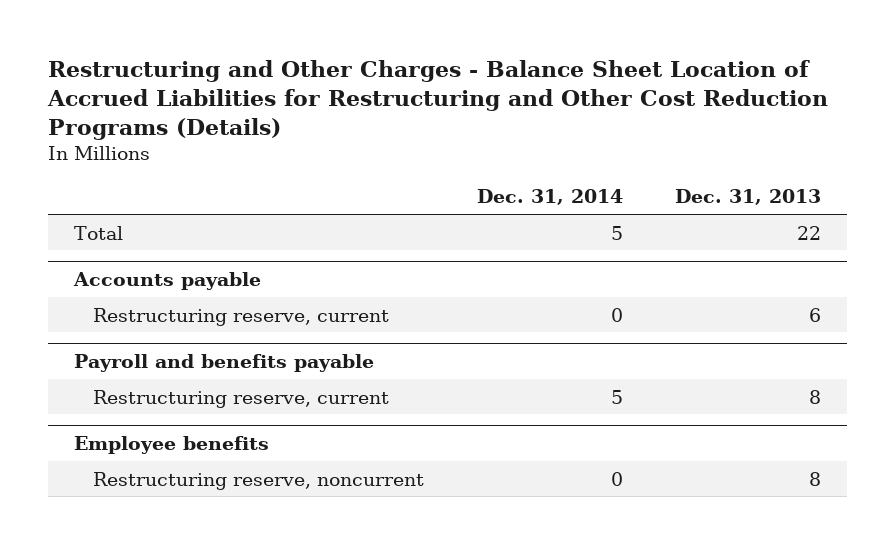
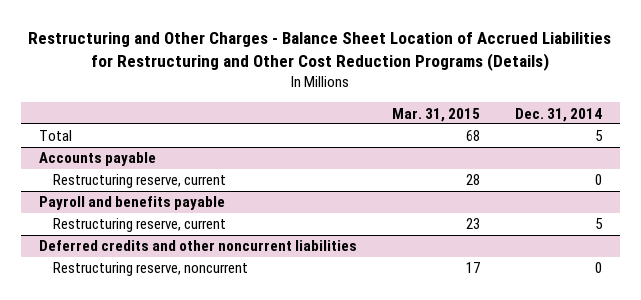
[675,189,822,206] Dec. 31, 2013 -> none
none -> [391,107,480,122] Mar. 31, 2015
[74,436,270,455] Employee benefits -> [38,240,357,252] Deferred credits and other noncurrent liabilities

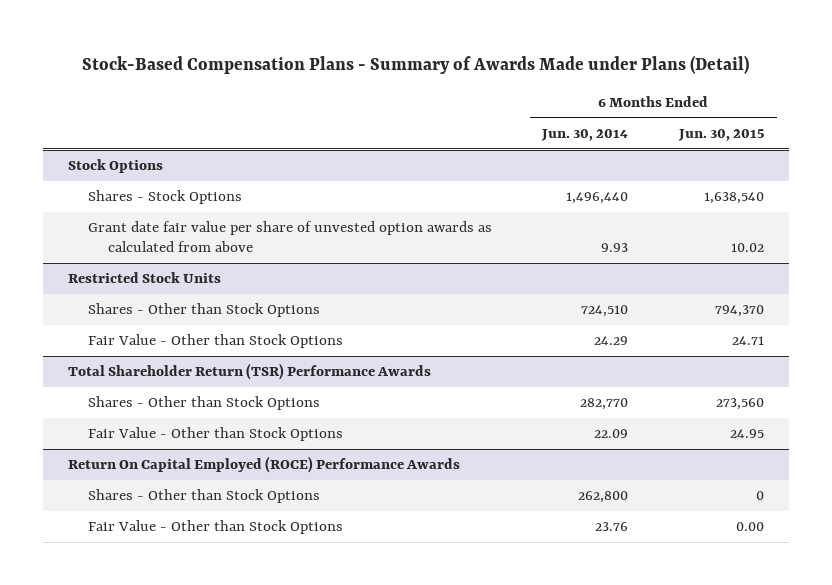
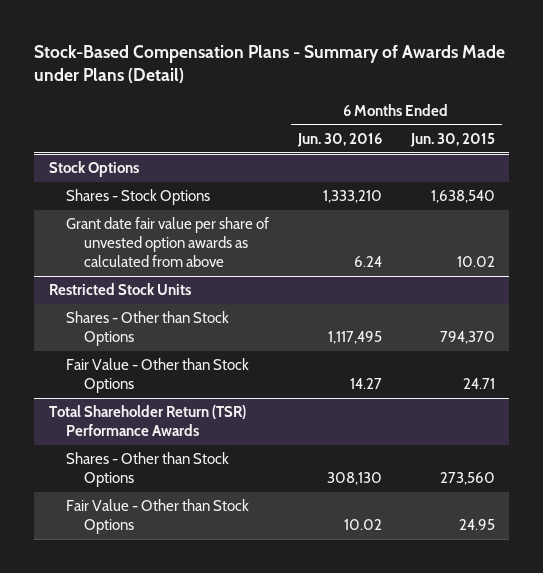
[541,128,629,141] Jun. 30, 2014 -> none
none -> [297,132,383,147] Jun. 30, 2016
[68,456,461,474] Return On Capital Employed (ROCE) Performance Awards -> none
[87,489,320,504] Shares - Other than Stock Options -> none
[87,520,343,535] Fair Value - Other than Stock Options -> none

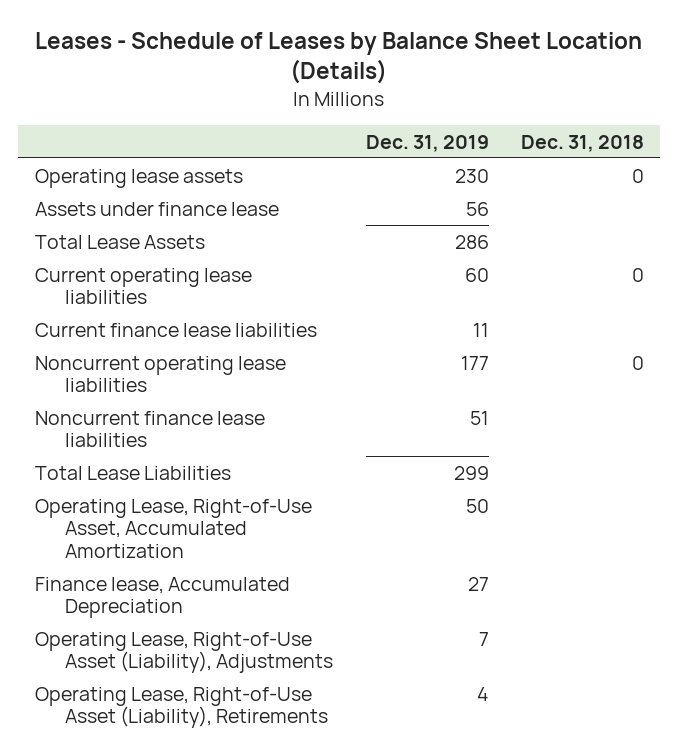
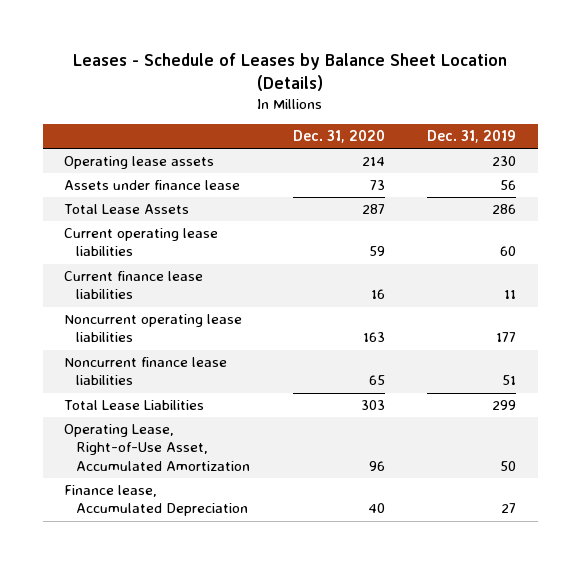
[520,134,644,152] Dec. 31, 2018 -> none
none -> [292,129,385,143] Dec. 31, 2020
[34,631,334,674] Operating Lease, Right-of-Use Asset (Liability), Adjustments -> none
[34,686,329,729] Operating Lease, Right-of-Use Asset (Liability), Retirements -> none

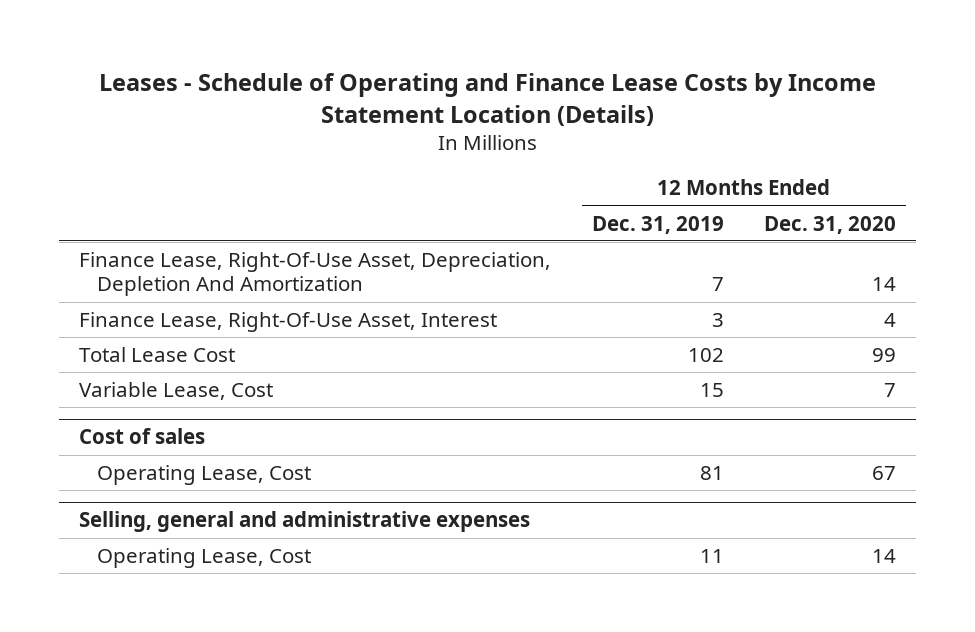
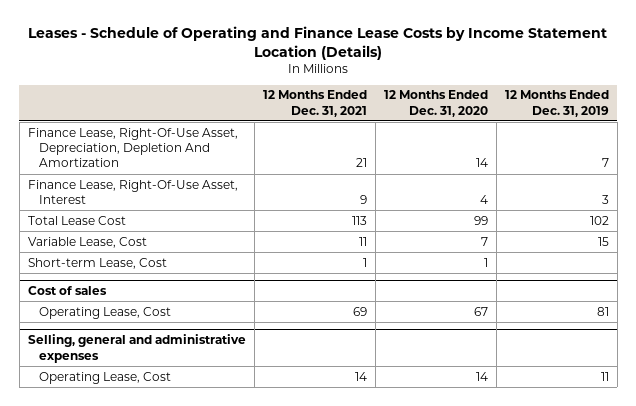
none -> [262,90,367,117] 12 Months Ended Dec. 31, 2021
none -> [27,257,167,269] Short-term Lease, Cost

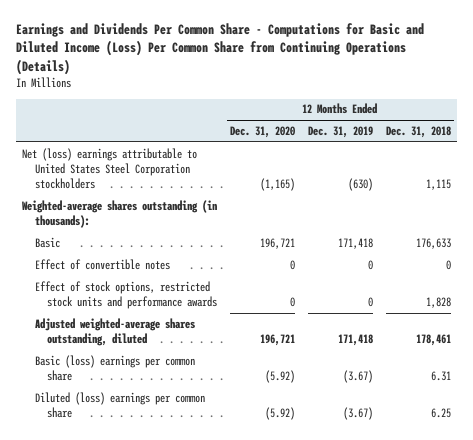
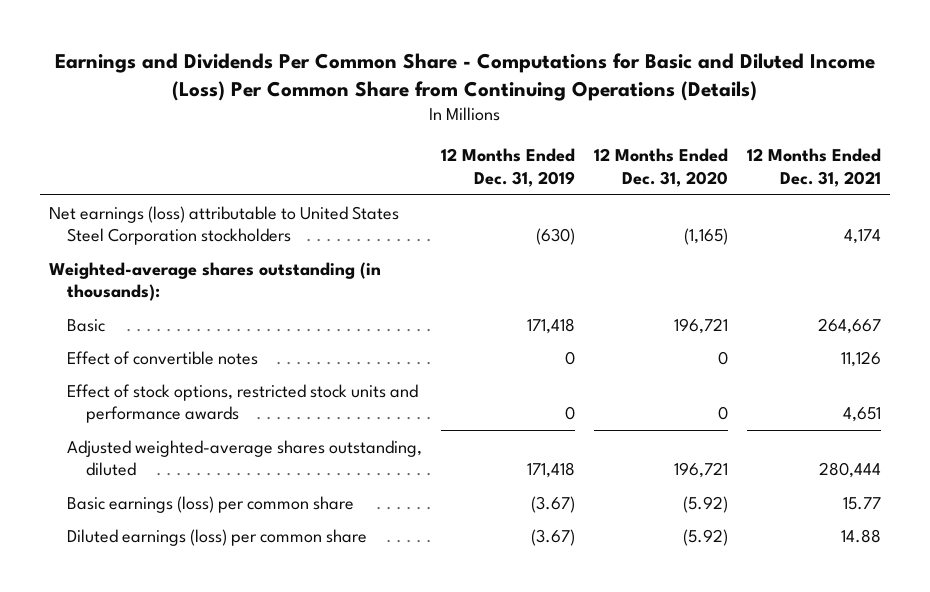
[385,126,451,139] Dec. 31, 2018 -> none
none -> [746,148,881,187] 12 Months Ended Dec. 31, 2021
[22,147,198,190] Net (loss) earnings attributable to United States Steel Corporation stockholders -> [48,205,399,246] Net earnings (loss) attributable to United States Steel Corporation stockholders
[34,354,195,382] Basic (loss) earnings per common share -> [67,495,355,513] Basic earnings (loss) per common share
[34,391,205,419] Diluted (loss) earnings per common share -> [67,528,368,546] Diluted earnings (loss) per common share

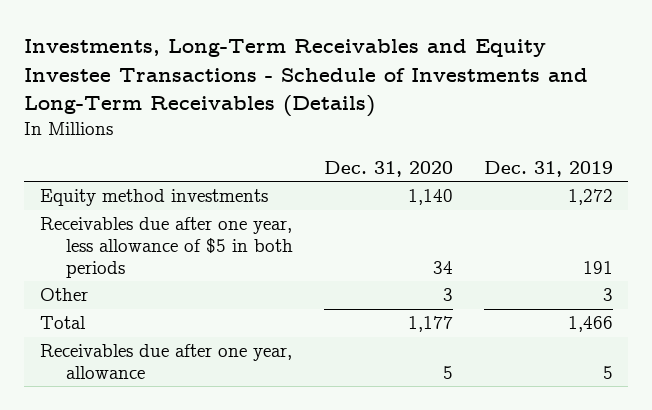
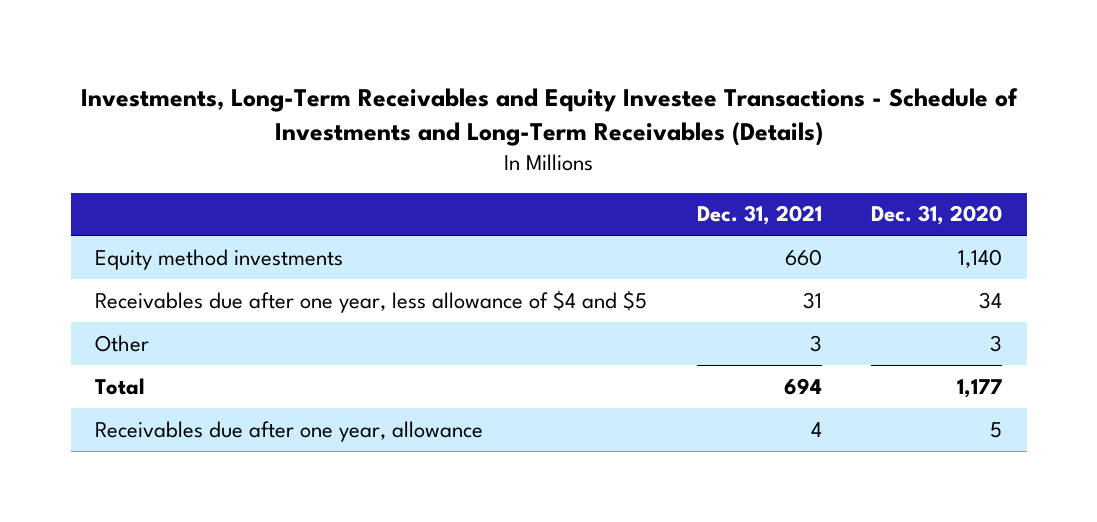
[483,160,613,177] Dec. 31, 2019 -> none
none -> [696,205,822,226] Dec. 31, 2021
[39,217,293,278] Receivables due after one year, less allowance of $5 in both periods -> [95,289,648,313] Receivables due after one year, less allowance of $4 and $5

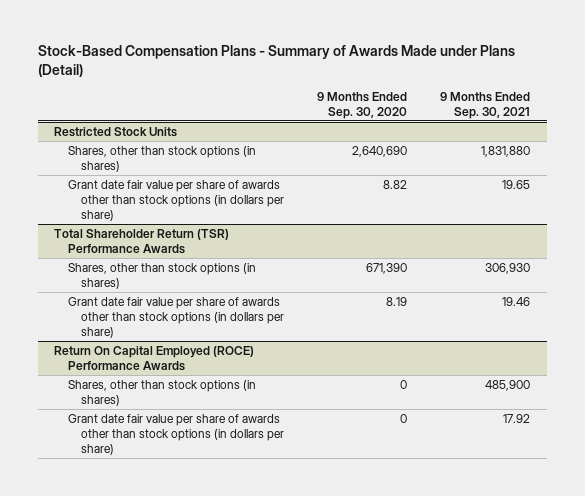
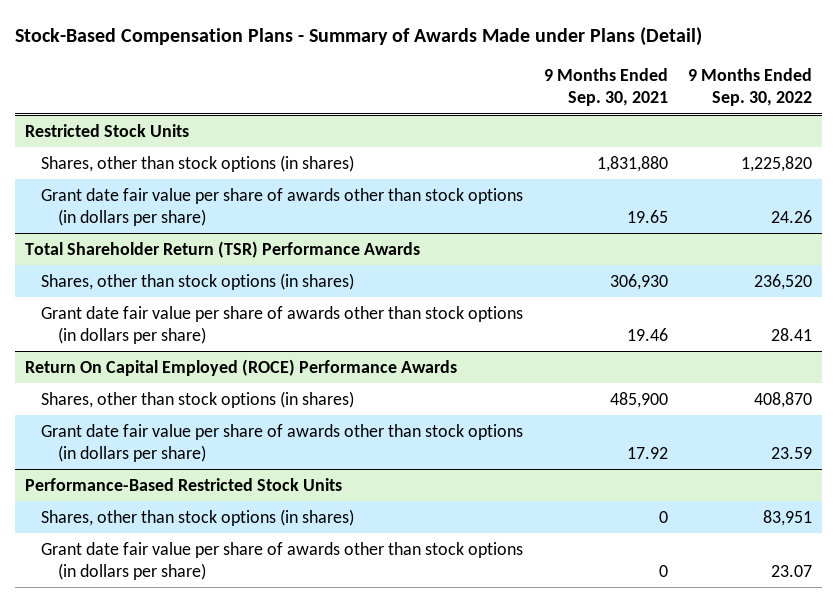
[317,91,408,120] 9 Months Ended Sep. 30, 2020 -> none
none -> [687,67,812,107] 9 Months Ended Sep. 30, 2022
none -> [25,477,343,491] Performance-Based Restricted Stock Units
none -> [41,508,355,526] Shares, other than stock options (in shares)
none -> [41,541,524,580] Grant date fair value per share of awards other than stock options (in dollars per share)

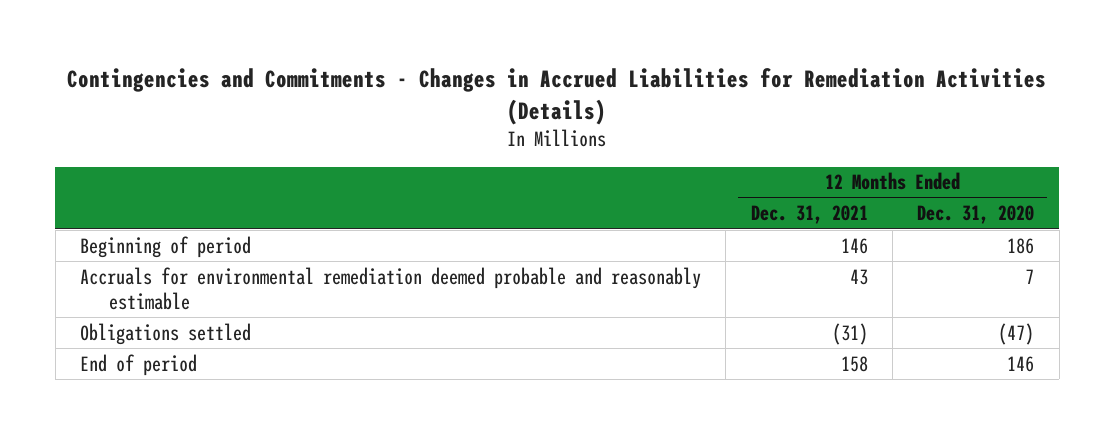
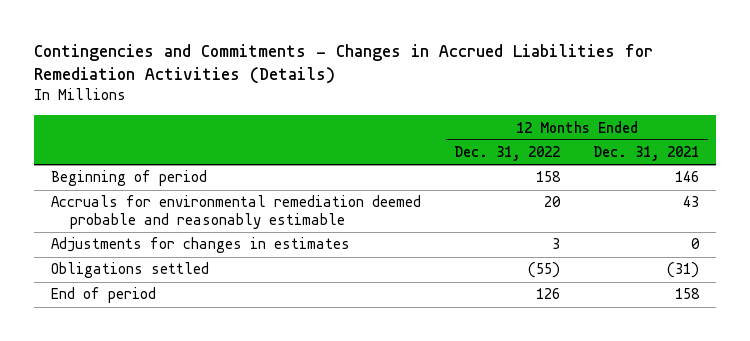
[917,205,1035,225] Dec. 31, 2020 -> none
none -> [453,146,560,162] Dec. 31, 2022
none -> [50,237,350,254] Adjustments for changes in estimates

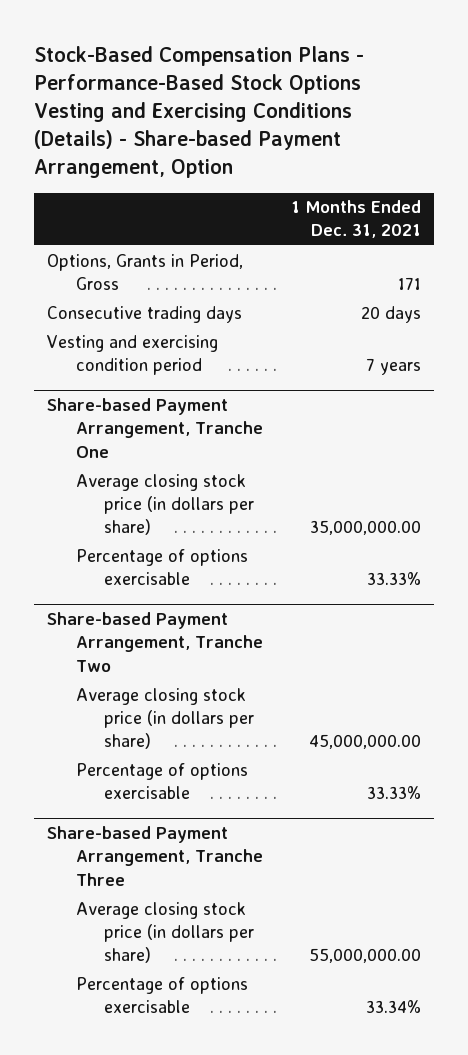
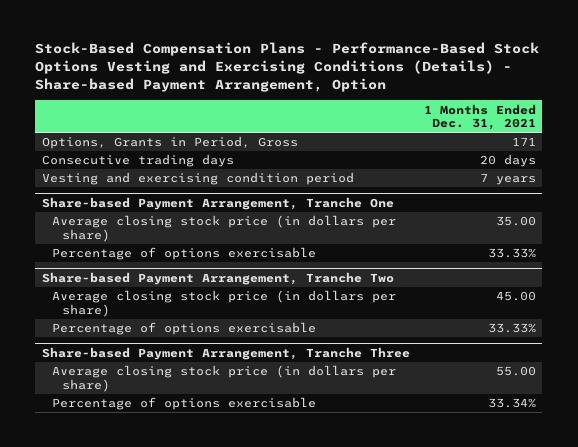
[309,519,421,535] 35,000,000.00 -> [495,216,536,227] 35.00
[308,733,421,749] 45,000,000.00 -> [495,291,536,302] 45.00
[308,947,421,963] 55,000,000.00 -> [495,366,536,377] 55.00

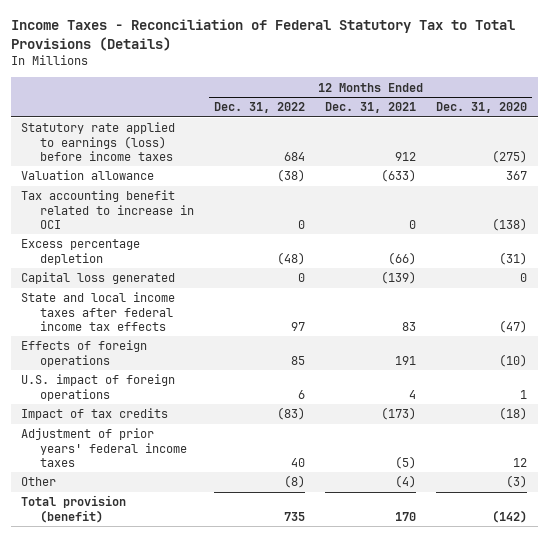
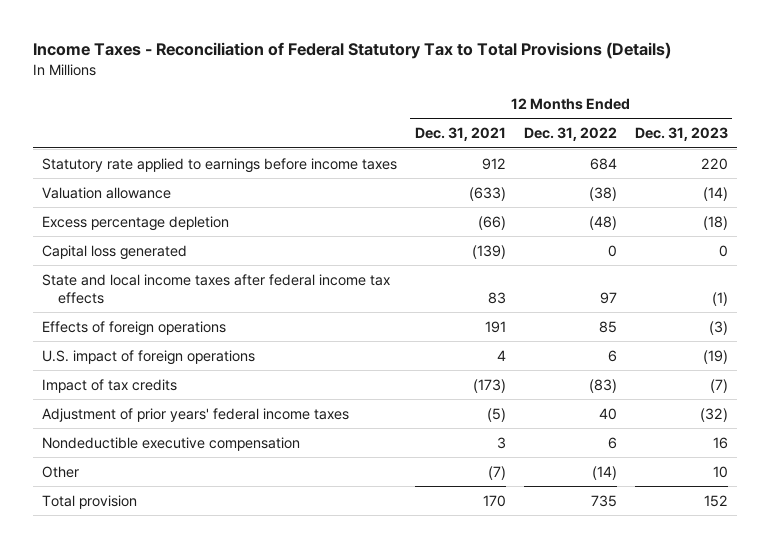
[436,102,528,114] Dec. 31, 2020 -> none
none -> [634,127,728,142] Dec. 31, 2023
[21,122,176,161] Statutory rate applied to earnings (loss) before income taxes -> [41,157,397,173] Statutory rate applied to earnings before income taxes
[21,190,194,229] Tax accounting benefit related to increase in OCI -> none
none -> [41,436,300,451] Nondeductible executive compensation
[283,475,305,489] (8) -> [591,465,617,480] (14)
[395,475,417,489] (4) -> [487,465,506,480] (7)
[21,495,127,523] Total provision (benefit) -> [41,494,137,509] Total provision

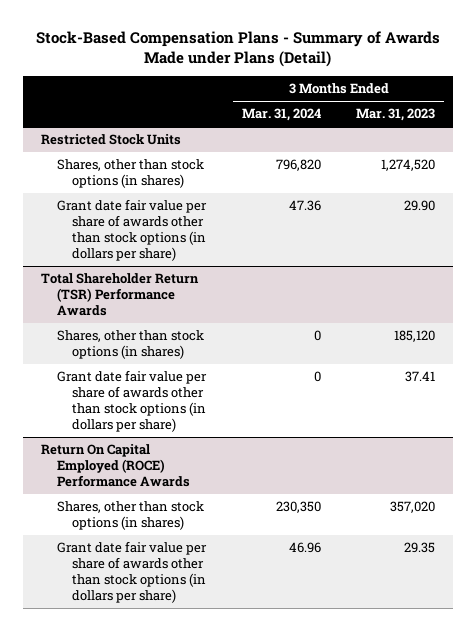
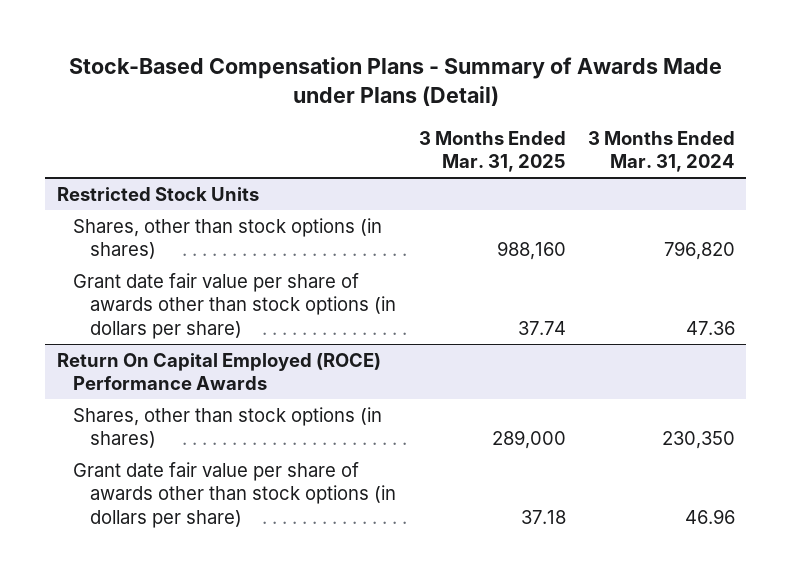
[356,108,436,122] Mar. 31, 2023 -> none
none -> [418,130,566,173] 3 Months Ended Mar. 31, 2025
[40,273,199,317] Total Shareholder Return (TSR) Performance Awards -> none
[56,330,204,360] Shares, other than stock options (in shares) -> none
[56,370,207,433] Grant date fair value per share of awards other than stock options (in dollars per share) -> none

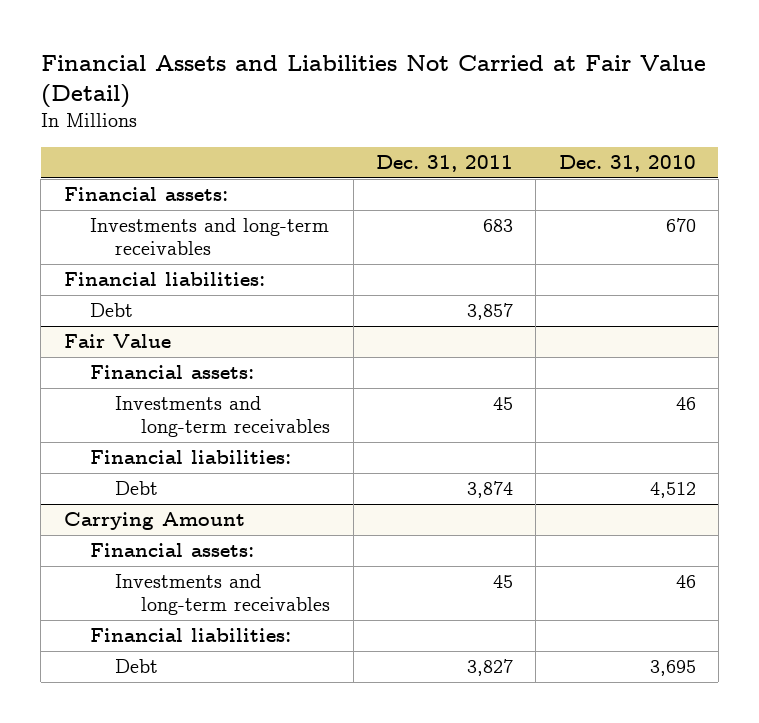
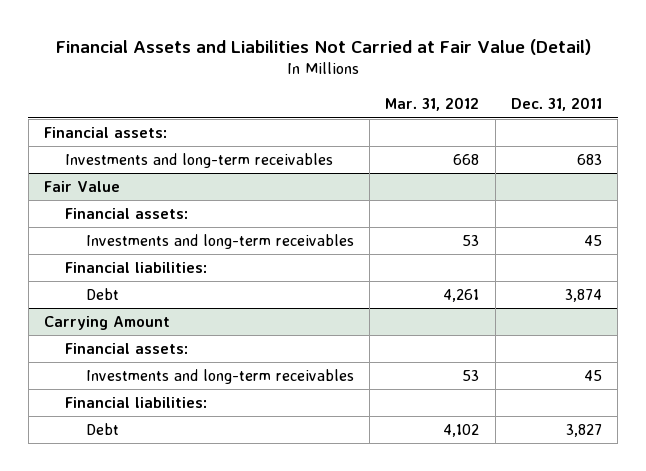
[558,155,696,173] Dec. 31, 2010 -> none
none -> [385,97,480,112] Mar. 31, 2012
[63,272,265,287] Financial liabilities: -> none
[89,303,133,318] Debt -> none

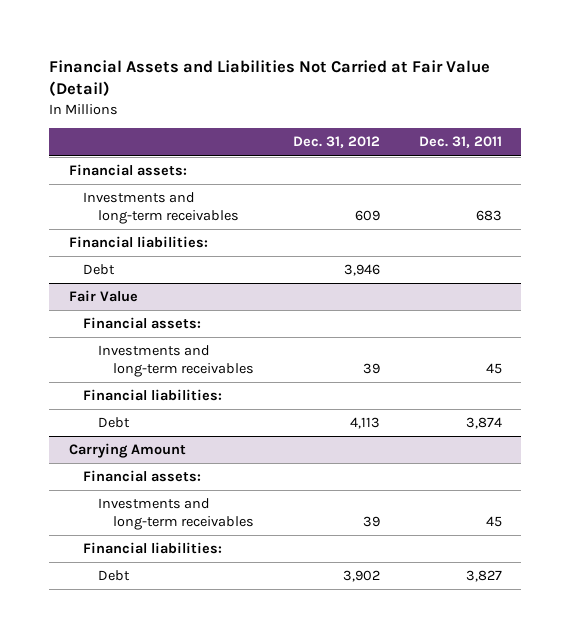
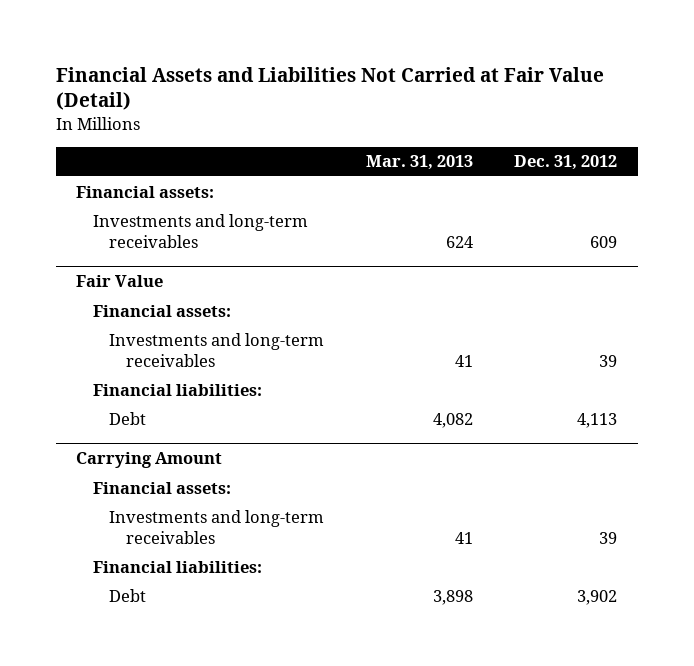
[418,136,502,149] Dec. 31, 2011 -> none
none -> [365,155,473,171] Mar. 31, 2013
[68,236,208,249] Financial liabilities: -> none
[83,264,116,276] Debt -> none

